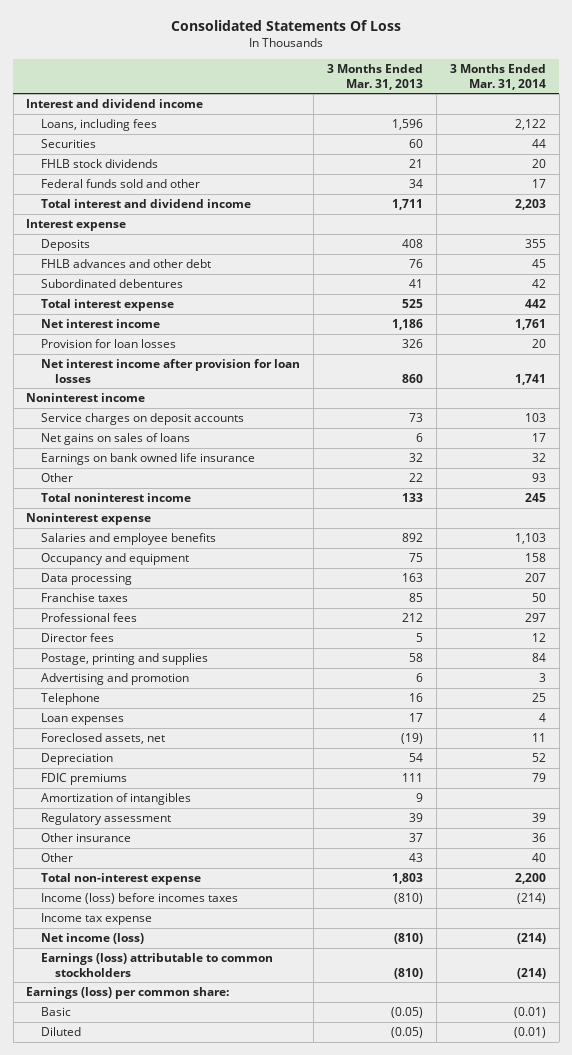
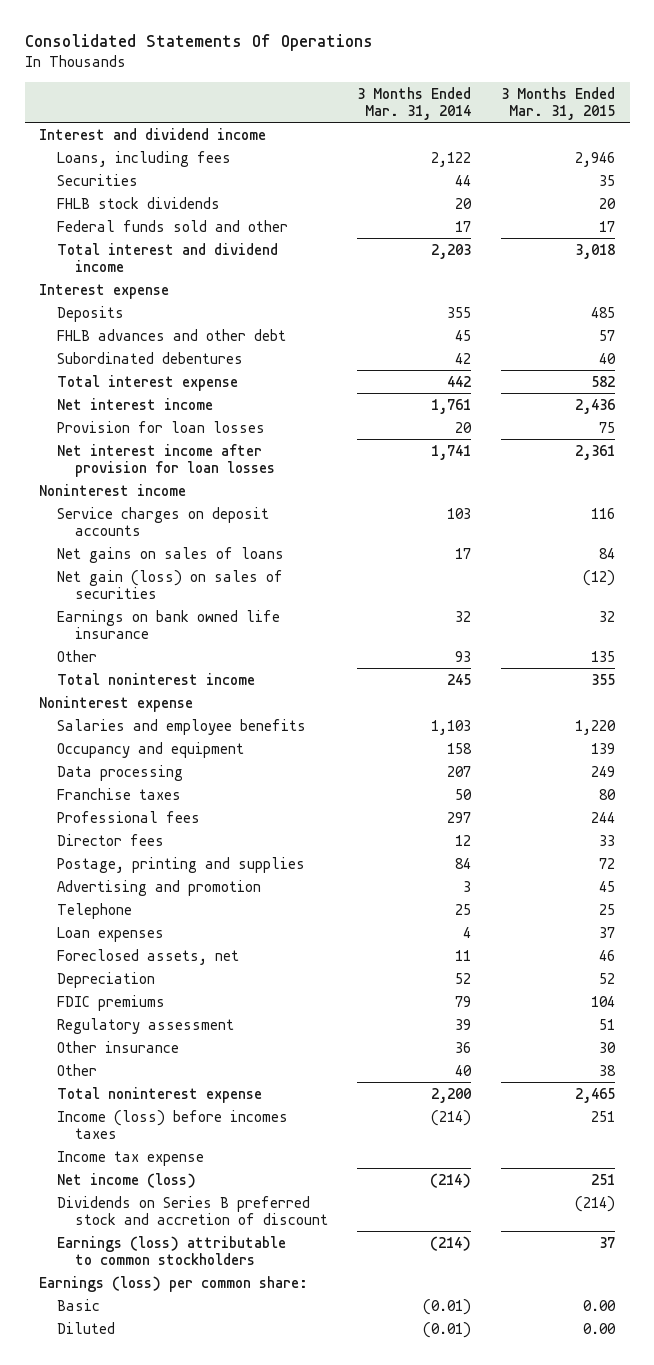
[171,20,402,32] Consolidated Statements Of Loss -> [24,34,373,52] Consolidated Statements Of Operations
[326,63,423,90] 3 Months Ended Mar. 31, 2013 -> none
none -> [500,86,615,121] 3 Months Ended Mar. 31, 2015
none -> [57,569,284,599] Net gain (loss) on sales of securities
[40,792,191,805] Amortization of intangibles -> none
[40,872,201,885] Total non-interest expense -> [57,1086,263,1103] Total noninterest expense
none -> [57,1195,328,1225] Dividends on Series B preferred stock and accretion of discount

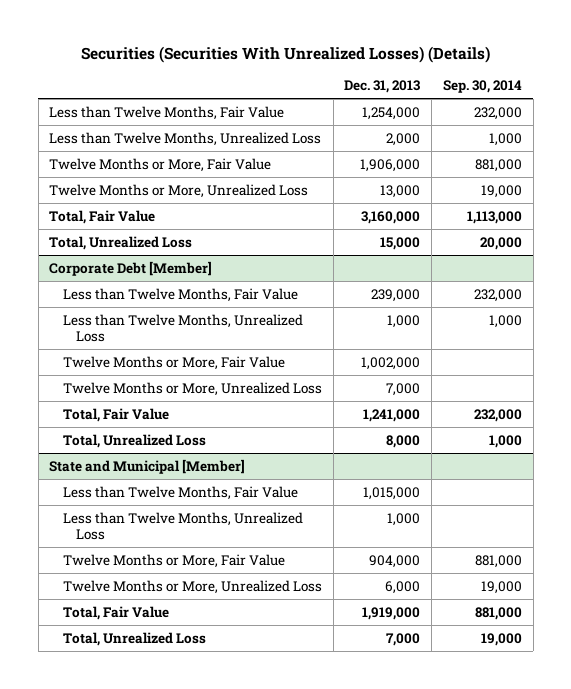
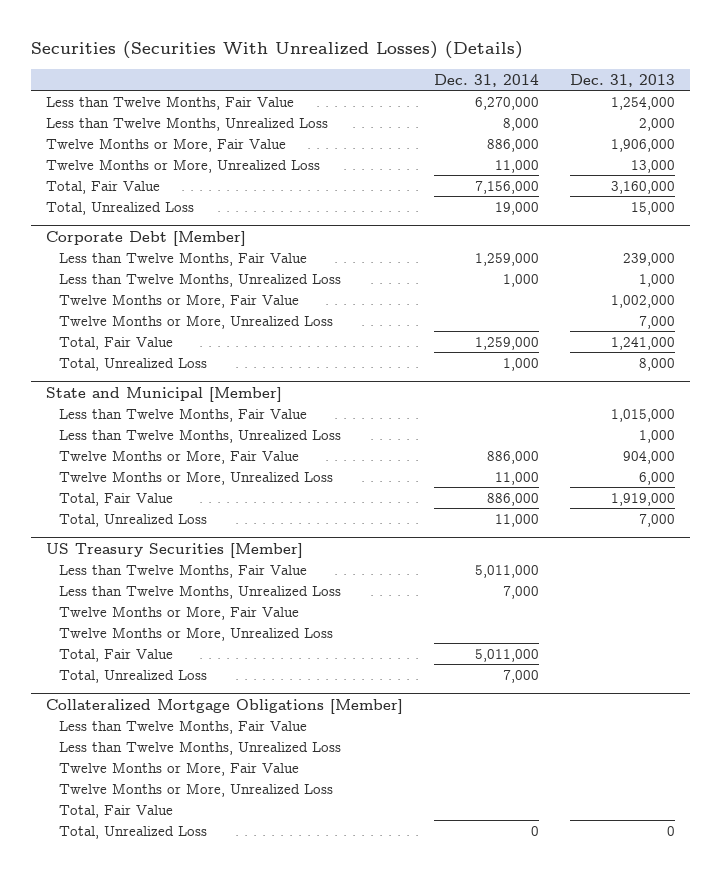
[442,80,522,94] Sep. 30, 2014 -> none
none -> [434,73,540,87] Dec. 31, 2014
none -> [46,542,304,558] US Treasury Securities [Member]
none -> [59,563,308,578] Less than Twelve Months, Fair Value
none -> [59,584,342,599] Less than Twelve Months, Unrealized Loss
none -> [59,605,300,620] Twelve Months or More, Fair Value
none -> [59,626,334,641] Twelve Months or More, Unrealized Loss
none -> [59,648,174,662] Total, Fair Value
none -> [59,669,208,683] Total, Unrealized Loss
none -> [46,698,404,714] Collateralized Mortgage Obligations [Member]
none -> [59,719,308,734] Less than Twelve Months, Fair Value
none -> [59,740,342,755] Less than Twelve Months, Unrealized Loss
none -> [59,761,300,776] Twelve Months or More, Fair Value
none -> [59,782,334,797] Twelve Months or More, Unrealized Loss
none -> [59,804,174,818] Total, Fair Value
none -> [59,825,208,839] Total, Unrealized Loss

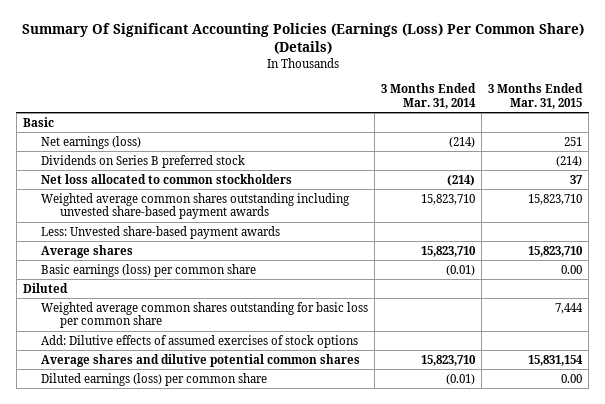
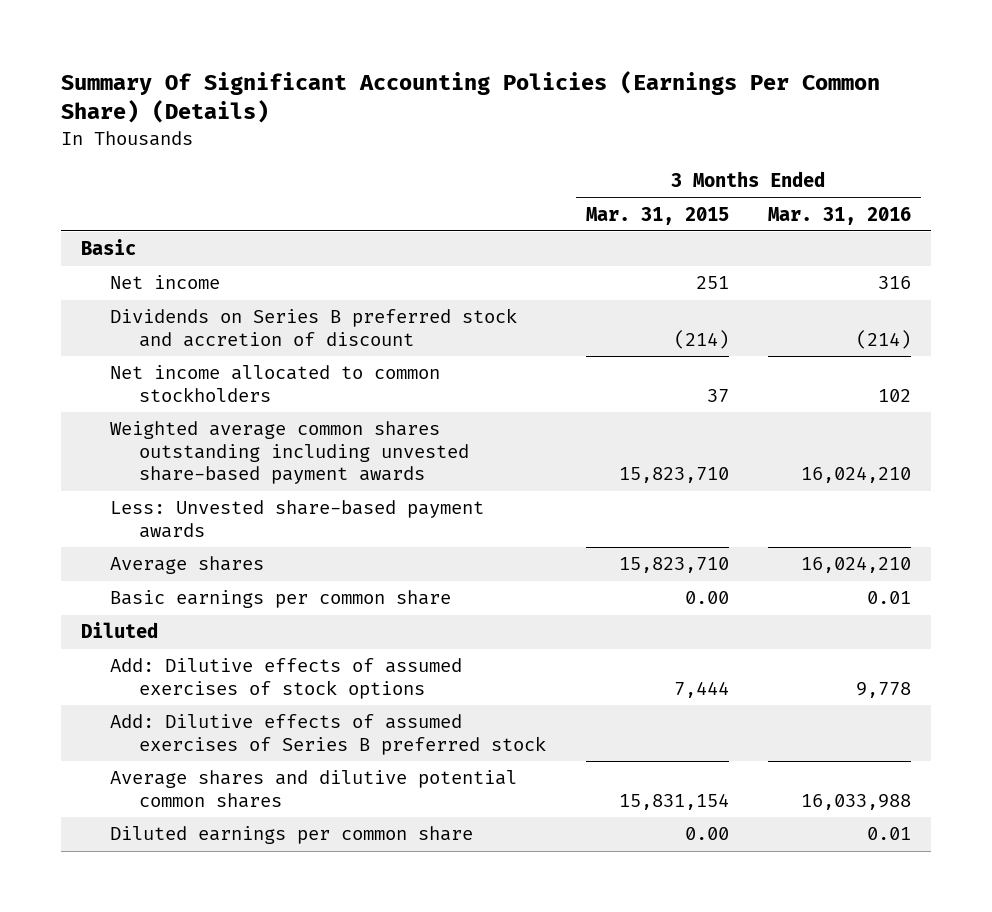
[21,23,584,55] Summary Of Significant Accounting Policies (Earnings (Loss) Per Common Share) (Details) -> [61,71,881,124] Summary Of Significant Accounting Policies (Earnings Per Common Share) (Details)
[381,83,477,110] 3 Months Ended Mar. 31, 2014 -> none
none -> [767,206,911,225] Mar. 31, 2016
[41,135,142,149] Net earnings (loss) -> [110,275,221,290] Net income
[41,154,246,168] Dividends on Series B preferred stock -> [110,308,518,347] Dividends on Series B preferred stock and accretion of discount
[41,173,293,184] Net loss allocated to common stockholders -> [110,365,441,402] Net income allocated to common stockholders
[41,263,257,277] Basic earnings (loss) per common share -> [110,590,452,609] Basic earnings per common share
[41,301,369,329] Weighted average common shares outstanding for basic loss per common share -> [110,658,463,699] Add: Dilutive effects of assumed exercises of stock options
[41,334,359,348] Add: Dilutive effects of assumed exercises of stock options -> [110,714,547,755] Add: Dilutive effects of assumed exercises of Series B preferred stock
[41,372,268,386] Diluted earnings (loss) per common share -> [110,826,474,845] Diluted earnings per common share

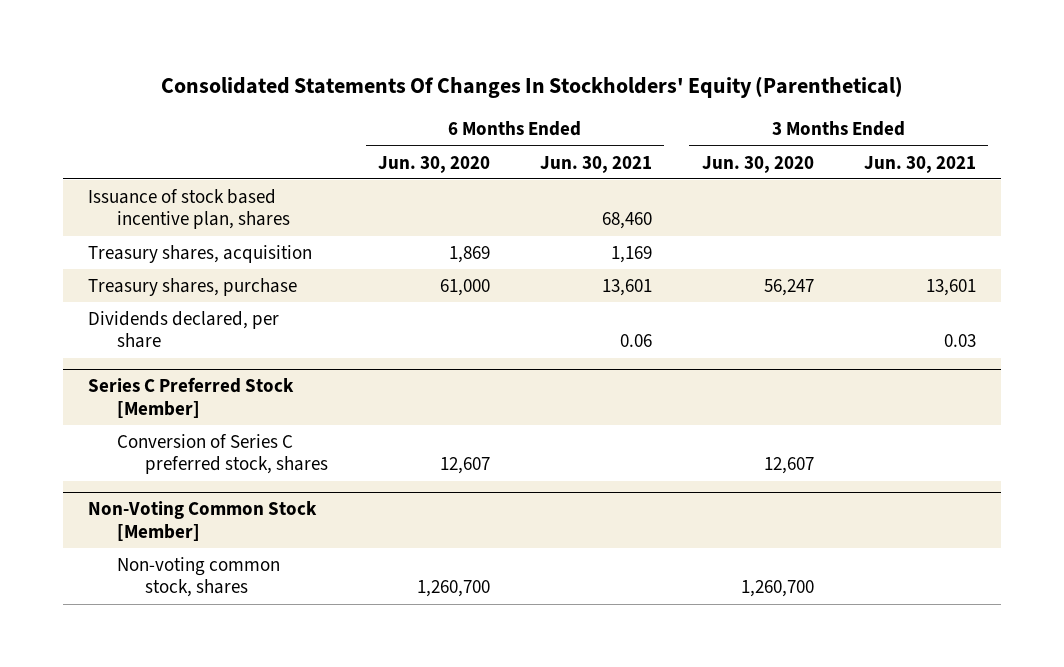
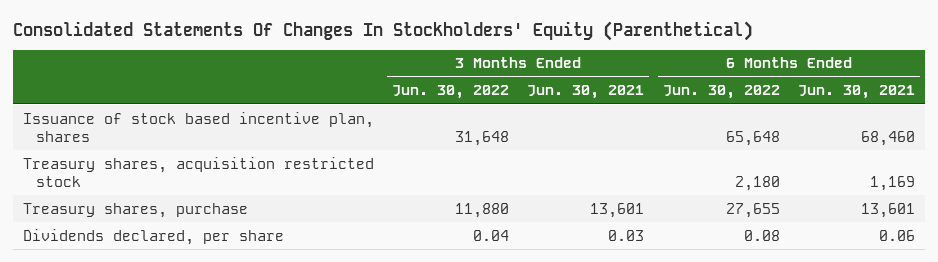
[378,155,491,173] Jun. 30, 2020 -> none
[701,155,814,173] Jun. 30, 2020 -> none
none -> [391,85,509,100] Jun. 30, 2022
none -> [662,85,780,100] Jun. 30, 2022
[87,245,312,264] Treasury shares, acquisition -> [22,156,374,187] Treasury shares, acquisition restricted stock
[87,377,294,418] Series C Preferred Stock [Member] -> none
[116,434,329,475] Conversion of Series C preferred stock, shares -> none
[87,501,317,541] Non-Voting Common Stock [Member] -> none
[116,557,280,598] Non-voting common stock, shares -> none

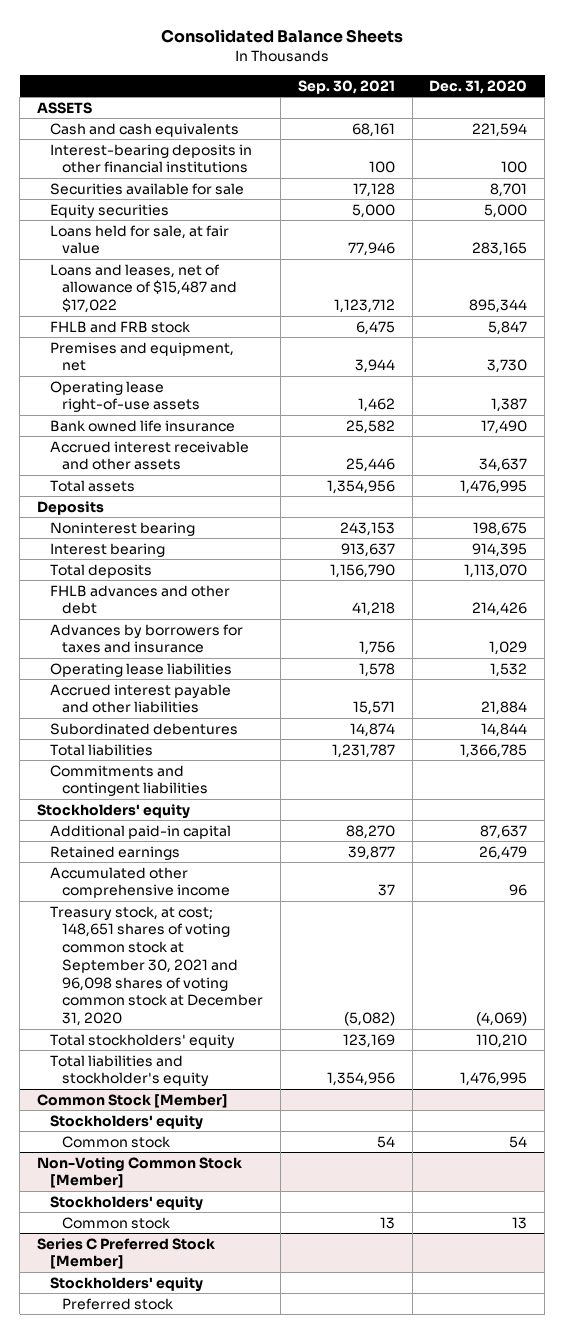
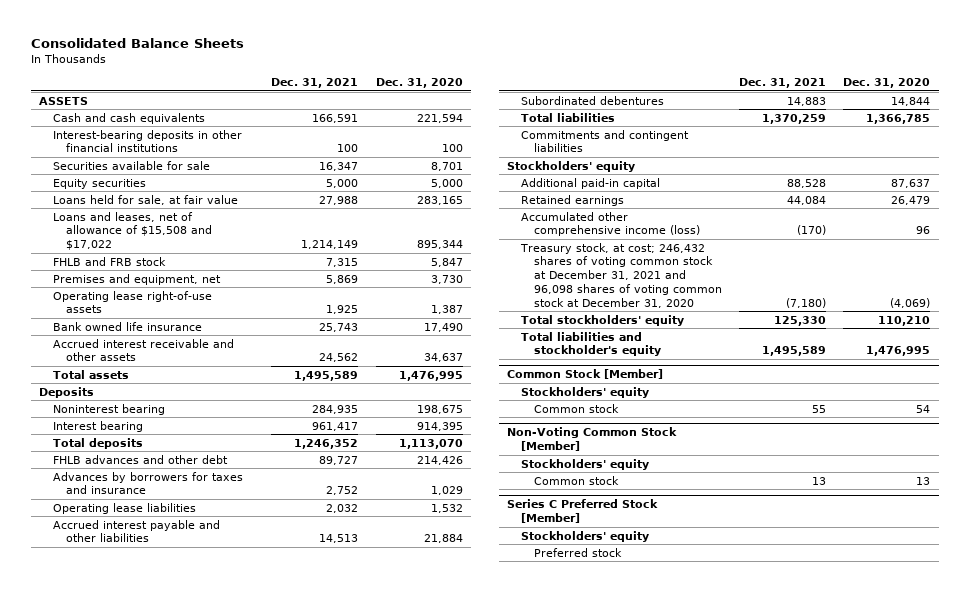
[297,79,395,94] Sep. 30, 2021 -> none
none -> [271,78,359,89] Dec. 31, 2021
[49,263,238,314] Loans and leases, net of allowance of $15,487 and $17,022 -> [52,211,212,251] Loans and leases, net of allowance of $15,508 and $17,022
[49,866,231,899] Accumulated other comprehensive income -> [520,211,700,237] Accumulated other comprehensive income (loss)
[49,905,264,1027] Treasury stock, at cost; 148,651 shares of voting common stock at September 30, 2021 and 96,098 shares of voting common stock at December 31, 2020 -> [519,242,722,308] Treasury stock, at cost; 246,432 shares of voting common stock at December 31, 2021 and 96,098 shares of voting common stock at December 31, 2020

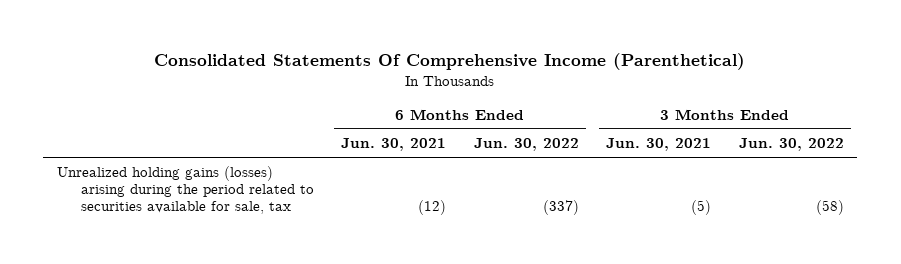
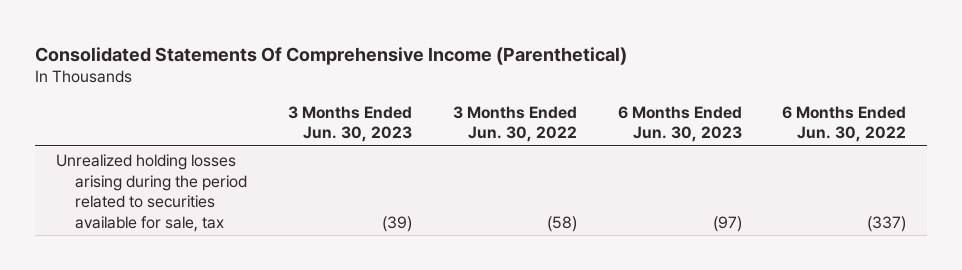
[341,138,447,152] Jun. 30, 2021 -> none
[606,138,712,152] Jun. 30, 2021 -> none
none -> [287,105,412,143] 3 Months Ended Jun. 30, 2023
none -> [617,105,742,143] 6 Months Ended Jun. 30, 2023
[57,166,314,215] Unrealized holding gains (losses) arising during the period related to securities available for sale, tax -> [55,153,248,232] Unrealized holding losses arising during the period related to securities available for sale, tax

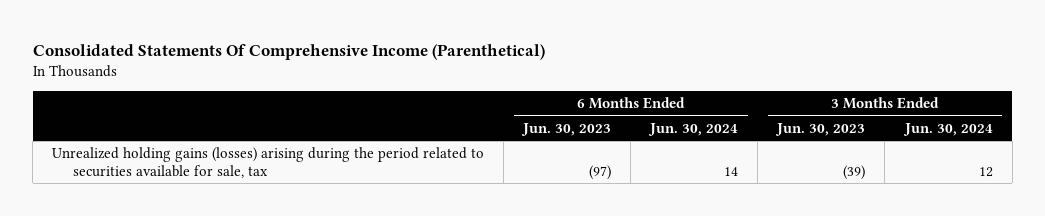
[452,105,577,143] 3 Months Ended Jun. 30, 2022 -> none
[782,105,907,143] 6 Months Ended Jun. 30, 2022 -> none
none -> [648,122,739,136] Jun. 30, 2024
none -> [902,122,993,136] Jun. 30, 2024
[55,153,248,232] Unrealized holding losses arising during the period related to securities available for sale, tax -> [52,147,485,178] Unrealized holding gains (losses) arising during the period related to securities available for sale, tax

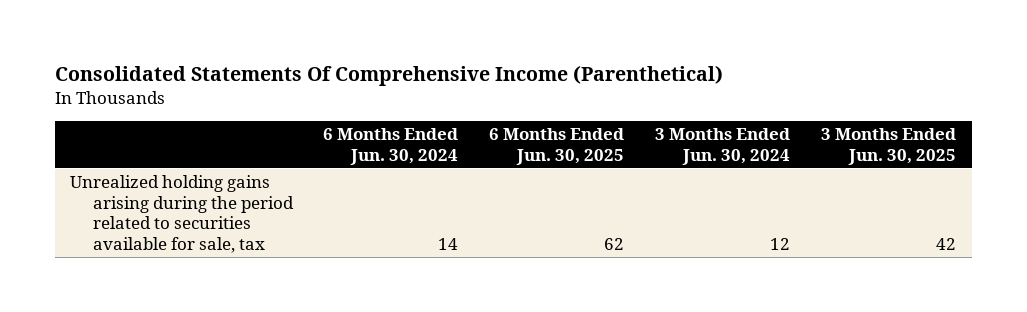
[521,122,612,136] Jun. 30, 2023 -> none
[775,122,866,136] Jun. 30, 2023 -> none
none -> [489,128,625,166] 6 Months Ended Jun. 30, 2025
none -> [821,128,957,166] 3 Months Ended Jun. 30, 2025
[52,147,485,178] Unrealized holding gains (losses) arising during the period related to securities available for sale, tax -> [70,175,294,254] Unrealized holding gains arising during the period related to securities available for sale, tax

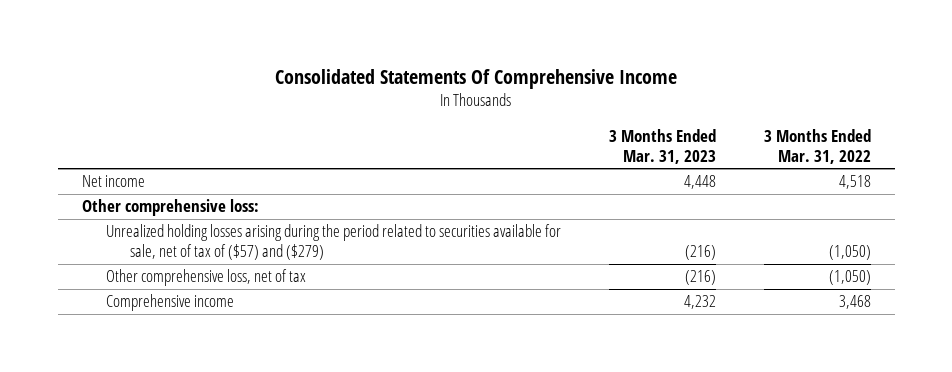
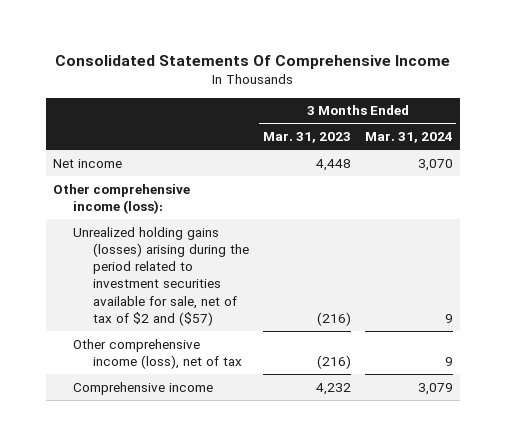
[763,128,871,164] 3 Months Ended Mar. 31, 2022 -> none
none -> [364,131,453,143] Mar. 31, 2024
[81,199,259,217] Other comprehensive loss: -> [52,183,190,214] Other comprehensive income (loss):
[105,224,561,261] Unrealized holding losses arising during the period related to securities available for sale, net of tax of ($57) and ($279) -> [72,226,249,326] Unrealized holding gains (losses) arising during the period related to investment securities available for sale, net of tax of $2 and ($57)
[105,269,306,287] Other comprehensive loss, net of tax -> [72,338,242,369] Other comprehensive income (loss), net of tax

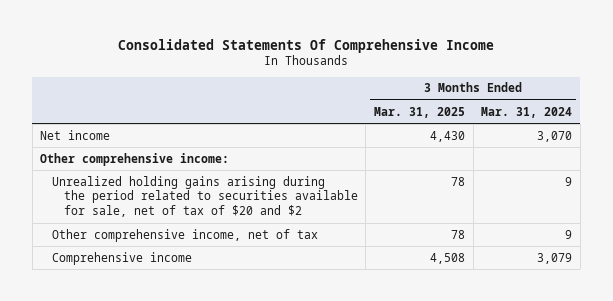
[262,131,351,143] Mar. 31, 2023 -> none
none -> [373,106,465,118] Mar. 31, 2025
[52,183,190,214] Other comprehensive income (loss): -> [40,152,230,166] Other comprehensive income:
[72,226,249,326] Unrealized holding gains (losses) arising during the period related to investment securities available for sale, net of tax of $2 and ($57) -> [52,175,358,218] Unrealized holding gains arising during the period related to securities available for sale, net of tax of $20 and $2
[72,338,242,369] Other comprehensive income (loss), net of tax -> [52,228,319,242] Other comprehensive income, net of tax

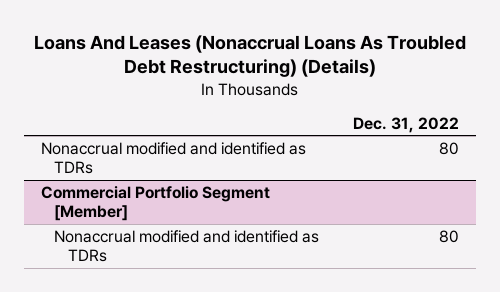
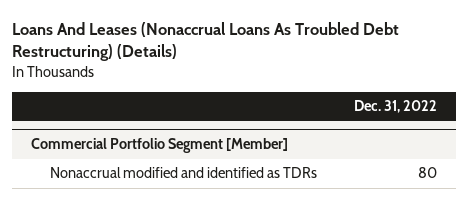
[40,141,306,175] Nonaccrual modified and identified as TDRs -> none

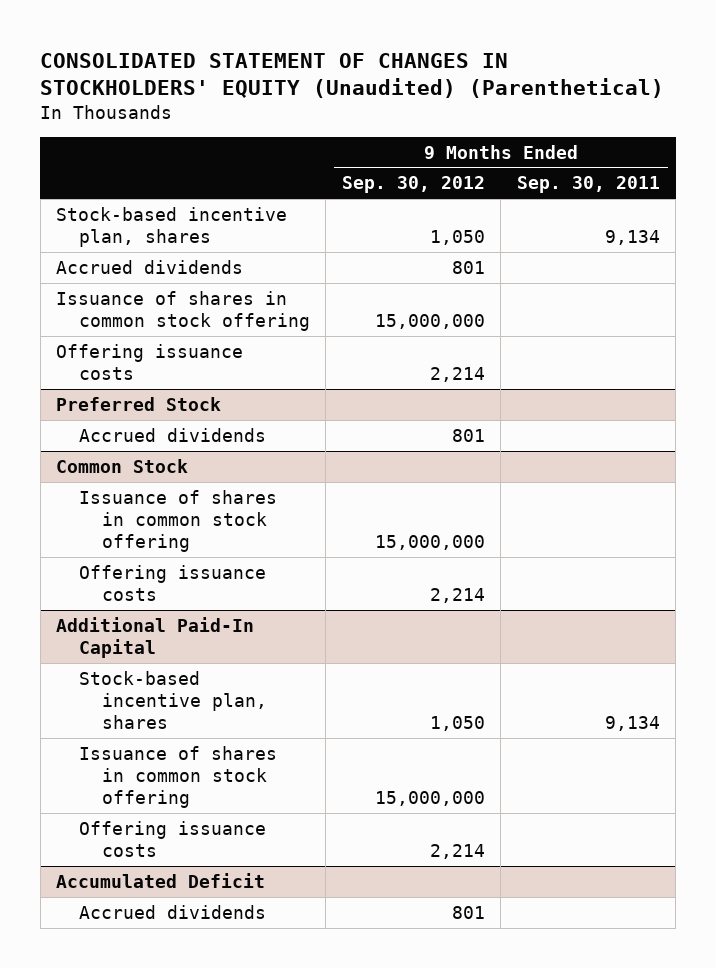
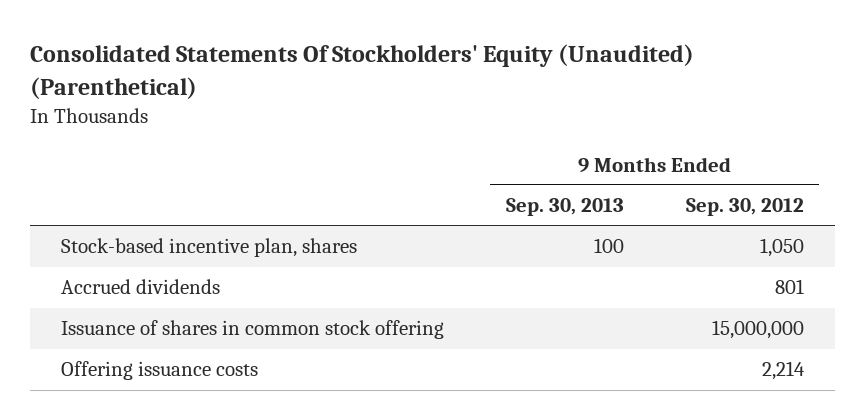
[40,52,665,99] CONSOLIDATED STATEMENT OF CHANGES IN STOCKHOLDERS' EQUITY (Unaudited) (Parenthetical) -> [29,44,694,99] Consolidated Statements Of Stockholders' Equity (Unaudited) (Parenthetical)
[516,176,660,194] Sep. 30, 2011 -> none
none -> [505,198,624,217] Sep. 30, 2013
[56,396,222,411] Preferred Stock -> none
[78,427,266,442] Accrued dividends -> none
[56,458,189,473] Common Stock -> none
[78,489,277,553] Issuance of shares in common stock offering -> none
[78,564,266,601] Offering issuance costs -> none
[56,616,255,658] Additional Paid-In Capital -> none
[78,670,267,730] Stock-based incentive plan, shares -> none
[78,745,277,809] Issuance of shares in common stock offering -> none
[78,820,266,857] Offering issuance costs -> none
[56,872,266,888] Accumulated Deficit -> none
[78,904,266,919] Accrued dividends -> none

